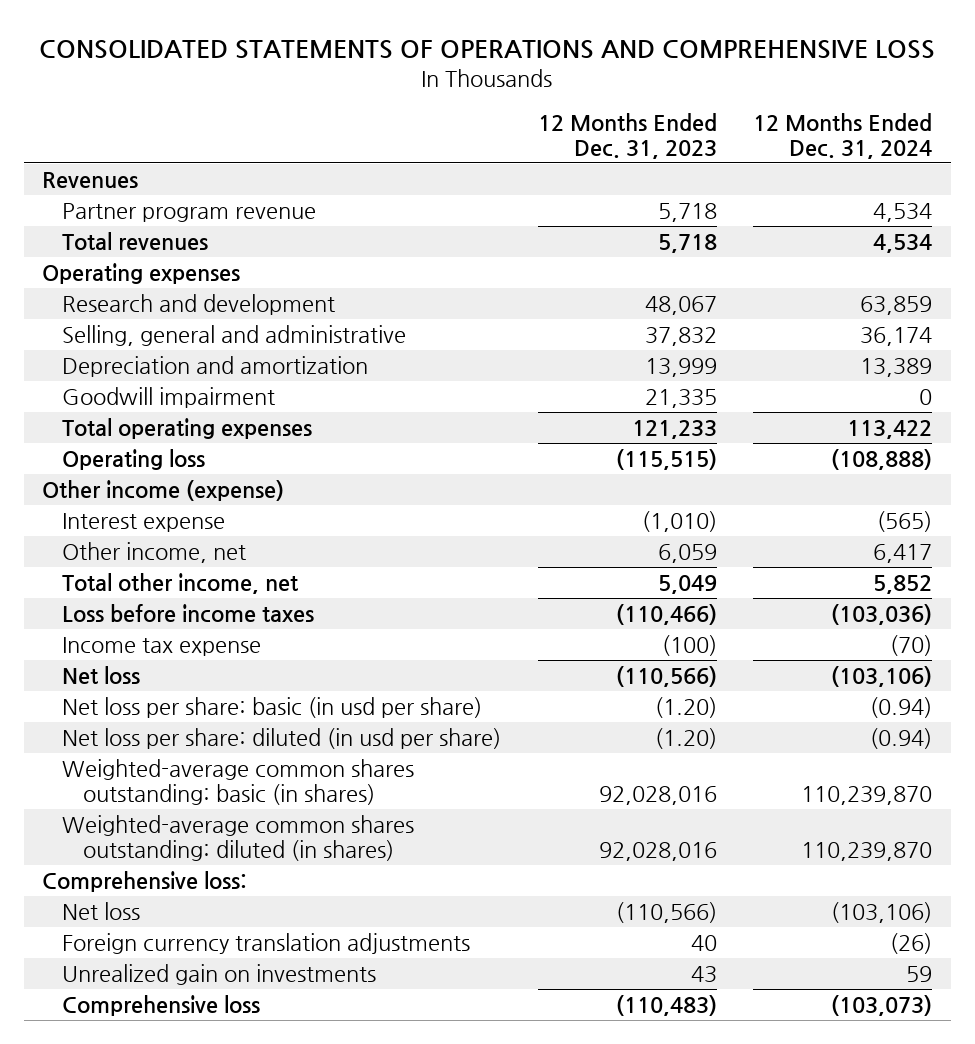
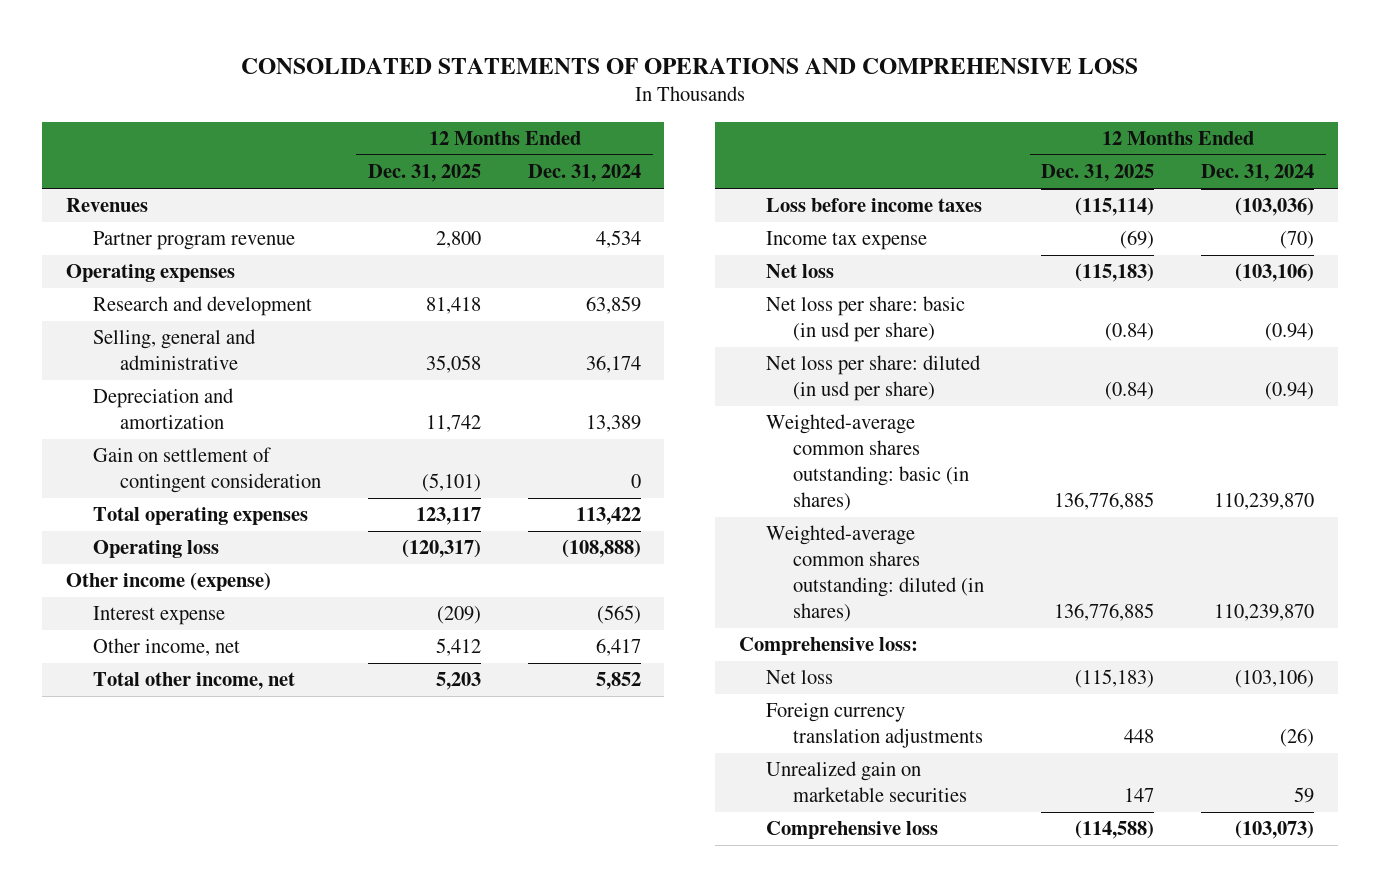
[537,113,717,159] 12 Months Ended Dec. 31, 2023 -> none
none -> [368,164,482,183] Dec. 31, 2025
[62,231,209,250] Total revenues -> none
[62,386,276,408] Goodwill impairment -> none
none -> [92,447,322,494] Gain on settlement of contingent consideration
[62,963,377,985] Unrealized gain on investments -> [766,761,968,803] Unrealized gain on marketable securities

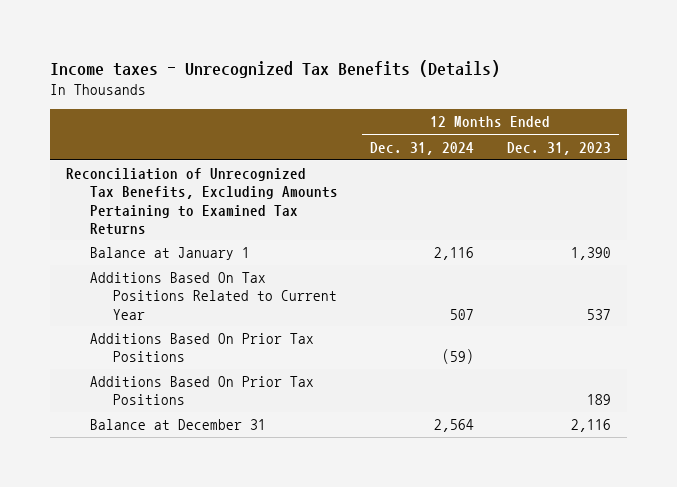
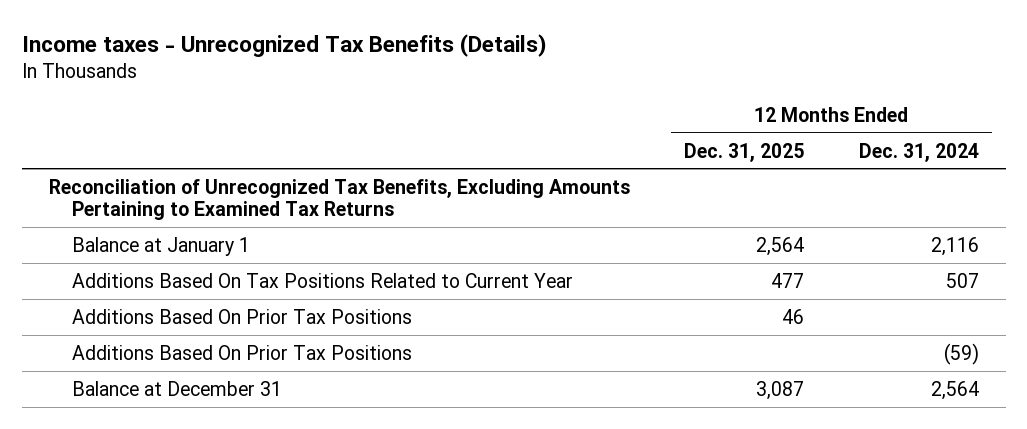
[506,141,611,155] Dec. 31, 2023 -> none
none -> [684,142,805,162] Dec. 31, 2025
[89,333,314,363] Additions Based On Prior Tax Positions -> [71,344,412,360] Additions Based On Prior Tax Positions

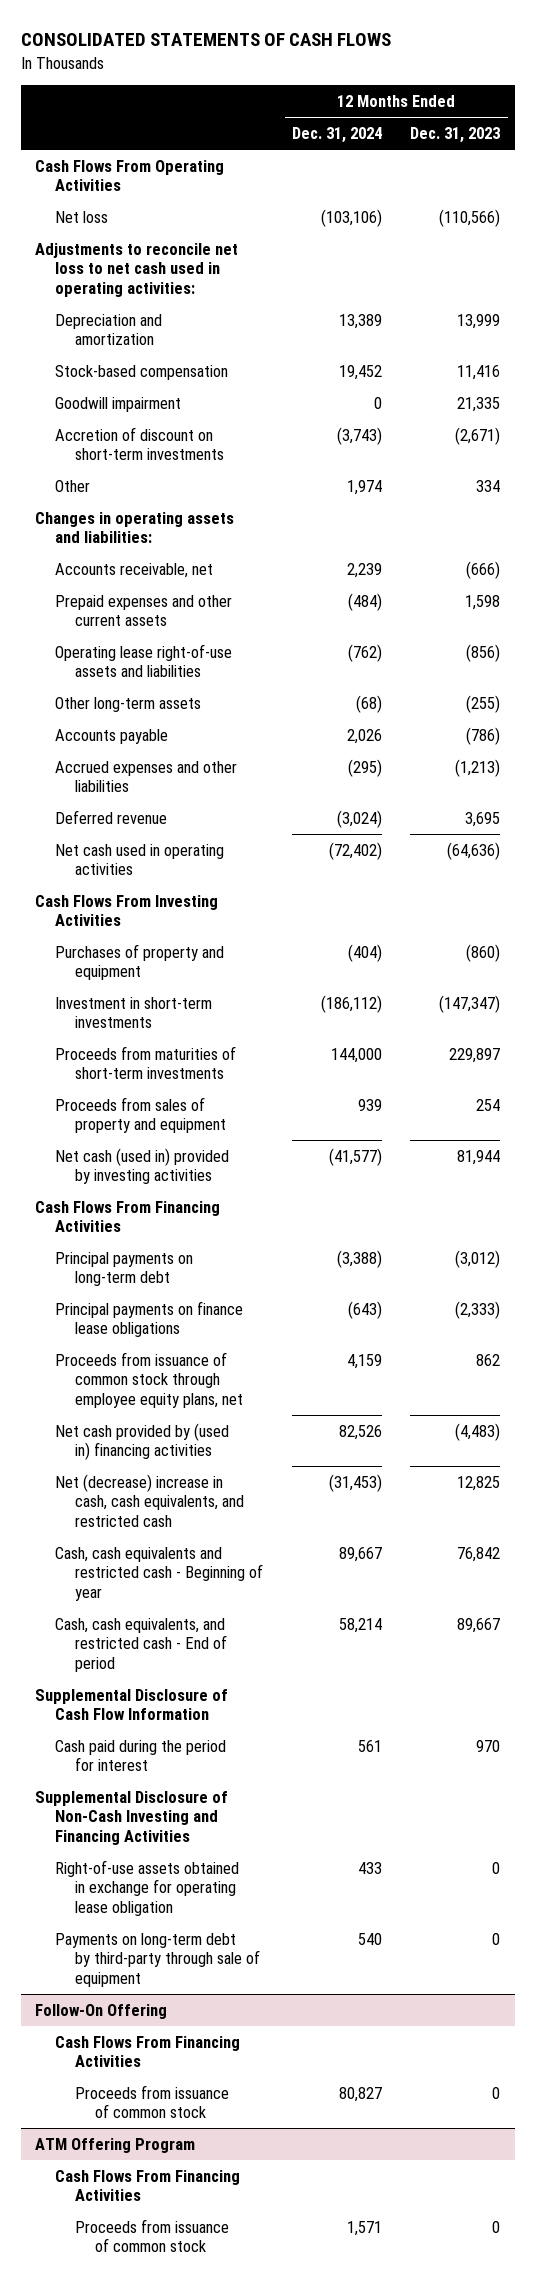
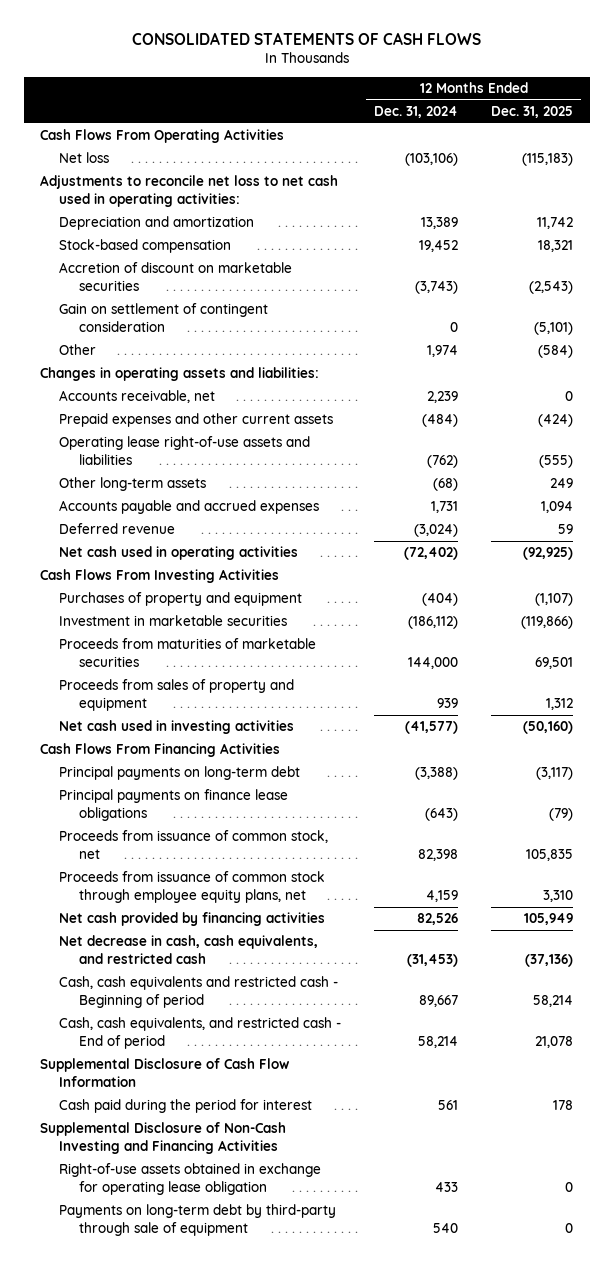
[410,127,501,144] Dec. 31, 2023 -> none
none -> [491,106,574,119] Dec. 31, 2025
[55,396,182,412] Goodwill impairment -> none
[55,426,224,461] Accretion of discount on short-term investments -> [59,262,293,291] Accretion of discount on marketable securities
none -> [59,303,269,332] Gain on settlement of contingent consideration
[55,760,238,793] Accrued expenses and other liabilities -> none
[55,728,169,744] Accounts payable -> [59,500,320,515] Accounts payable and accrued expenses
[346,728,382,744] 2,026 -> [431,501,459,514] 1,731
[55,996,213,1029] Investment in short-term investments -> [59,615,288,627] Investment in marketable securities
[55,1045,237,1080] Proceeds from maturities of short-term investments -> [59,638,317,667] Proceeds from maturities of marketable securities
[55,1147,230,1185] Net cash (used in) provided by investing activities -> [59,720,295,735] Net cash used in investing activities
none -> [59,830,329,859] Proceeds from issuance of common stock, net
[55,1422,230,1461] Net cash provided by (used in) financing activities -> [59,912,326,927] Net cash provided by financing activities
[55,1473,244,1527] Net (decrease) increase in cash, cash equivalents, and restricted cash -> [59,935,319,964] Net decrease in cash, cash equivalents, and restricted cash
[55,1546,263,1601] Cash, cash equivalents and restricted cash - Beginning of year -> [59,976,339,1008] Cash, cash equivalents and restricted cash - Beginning of period
[35,2003,168,2019] Follow-On Offering -> none
[55,2035,241,2068] Cash Flows From Financing Activities -> none
[74,2084,229,2119] Proceeds from issuance of common stock -> none
[35,2137,196,2153] ATM Offering Program -> none
[55,2169,241,2202] Cash Flows From Financing Activities -> none
[74,2218,229,2253] Proceeds from issuance of common stock -> none

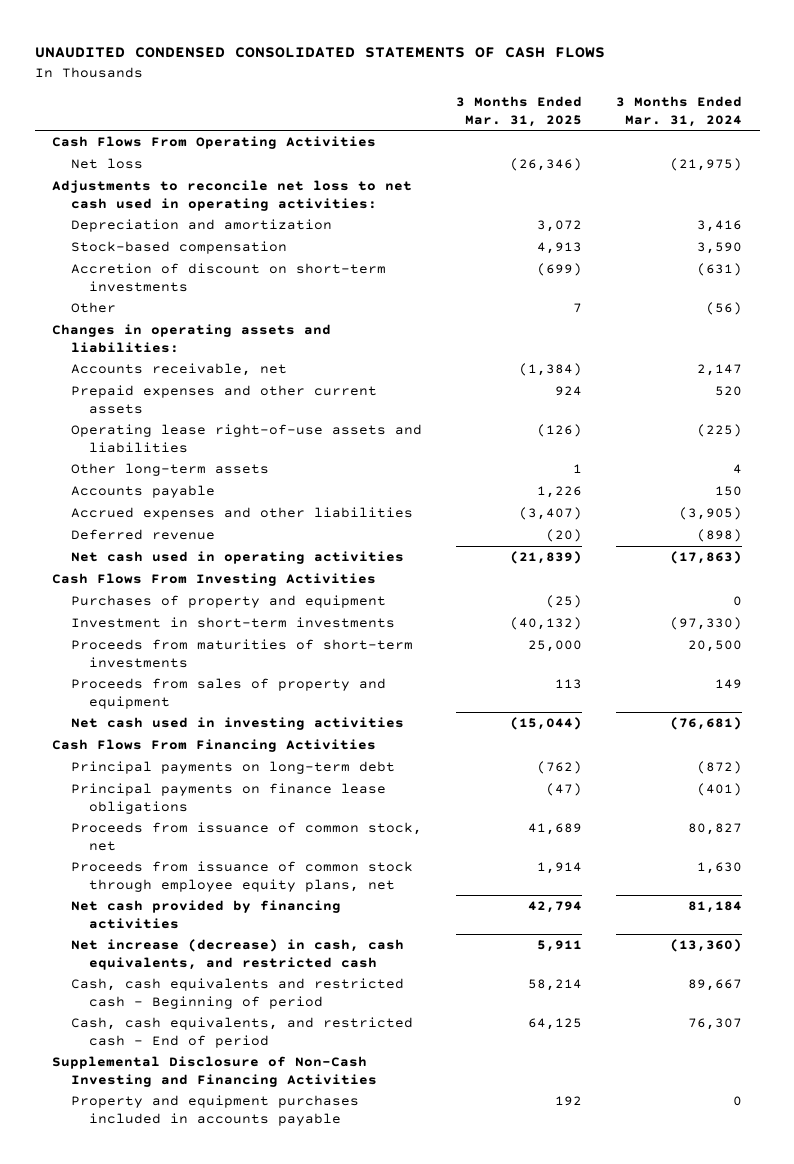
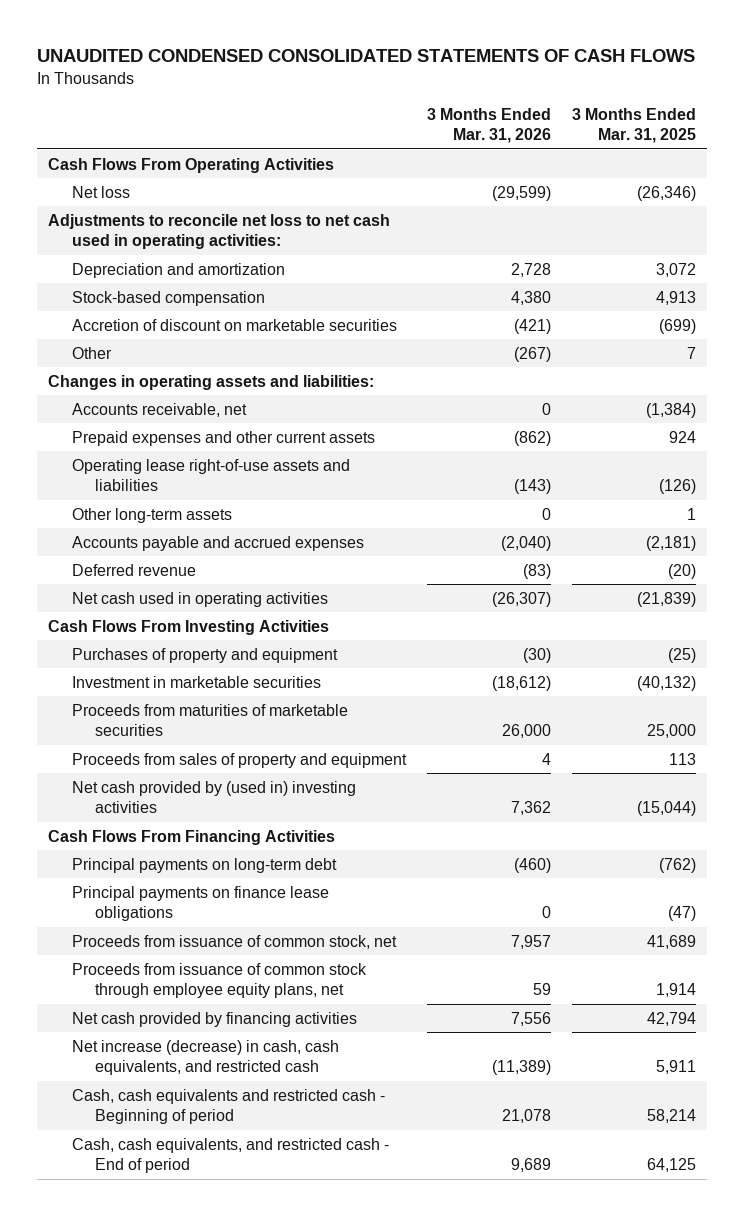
[616,96,743,127] 3 Months Ended Mar. 31, 2024 -> none
none -> [426,107,551,144] 3 Months Ended Mar. 31, 2026
[70,263,386,292] Accretion of discount on short-term investments -> [71,318,397,331] Accretion of discount on marketable securities
[70,507,413,521] Accrued expenses and other liabilities -> none
[70,485,215,499] Accounts payable -> [71,535,364,551] Accounts payable and accrued expenses
[537,486,583,499] 1,226 -> [645,535,696,551] (2,181)
[70,617,395,629] Investment in short-term investments -> [71,675,321,688] Investment in marketable securities
[70,639,413,668] Proceeds from maturities of short-term investments -> [71,703,348,737] Proceeds from maturities of marketable securities
[70,717,404,731] Net cash used in investing activities -> [71,780,356,814] Net cash provided by (used in) investing activities
[51,1056,377,1087] Supplemental Disclosure of Non-Cash Investing and Financing Activities -> none
[70,1095,359,1126] Property and equipment purchases included in accounts payable -> none

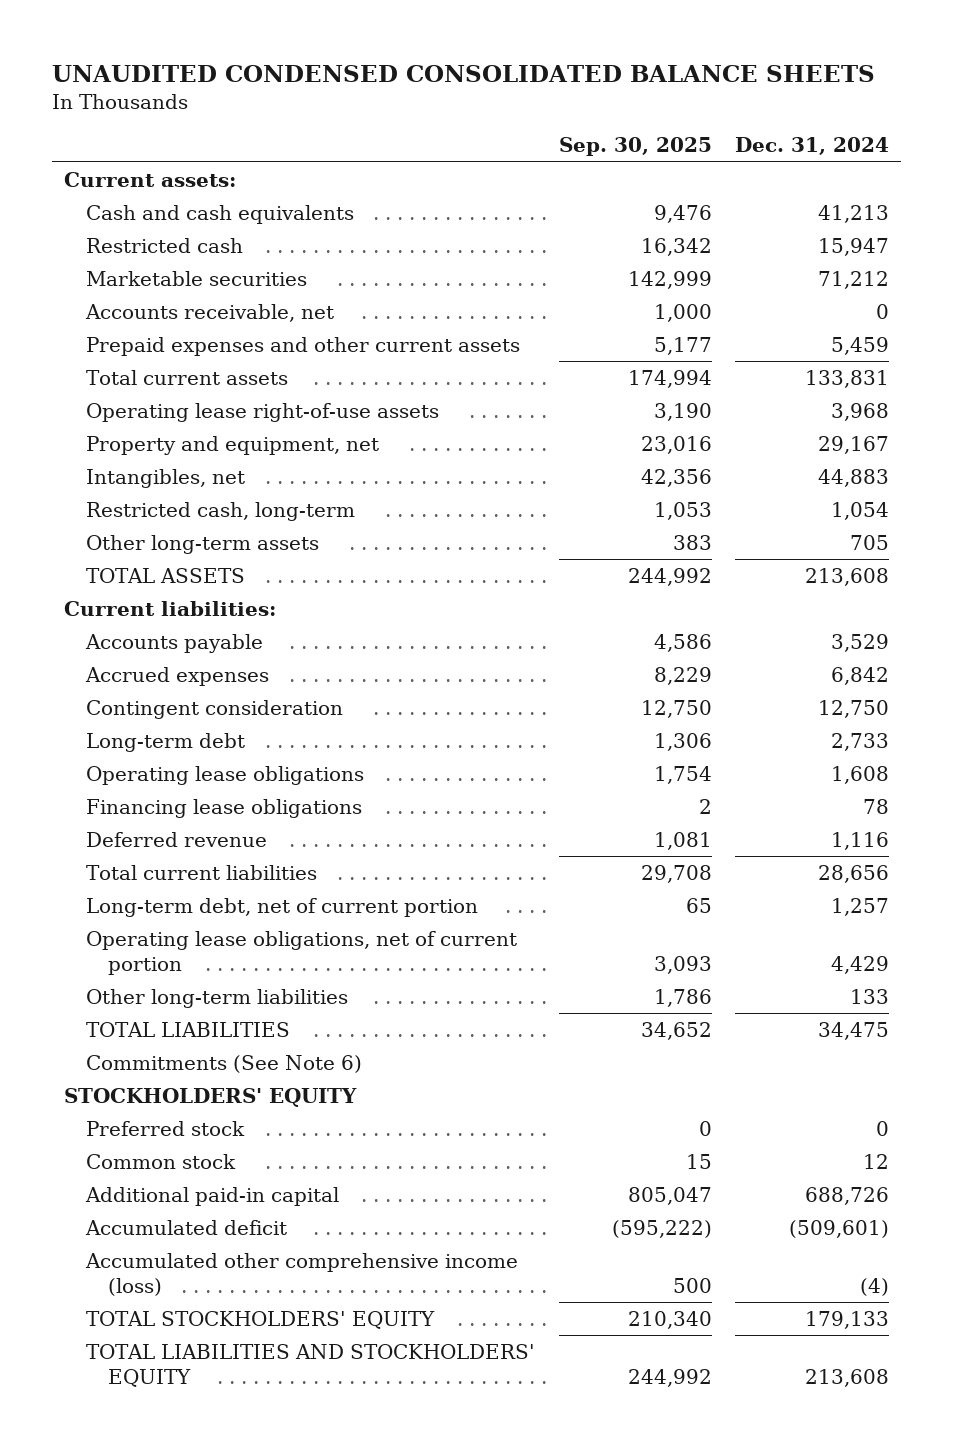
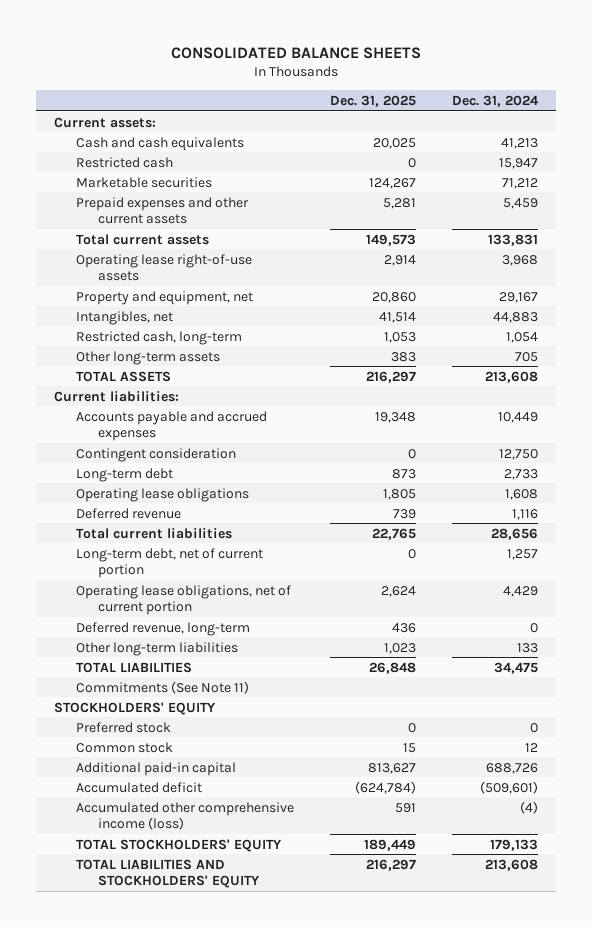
[51,65,875,83] UNAUDITED CONDENSED CONSOLIDATED BALANCE SHEETS -> [171,46,422,59] CONSOLIDATED BALANCE SHEETS
[558,137,712,157] Sep. 30, 2025 -> none
none -> [329,94,416,107] Dec. 31, 2025
[84,303,334,322] Accounts receivable, net -> none
[84,633,263,653] Accounts payable -> none
[84,666,269,686] Accrued expenses -> none
none -> [76,410,268,442] Accounts payable and accrued expenses
[85,798,362,818] Financing lease obligations -> none
none -> [76,621,251,636] Deferred revenue, long-term
[85,1054,362,1073] Commitments (See Note 6) -> [76,680,250,694] Commitments (See Note 11)

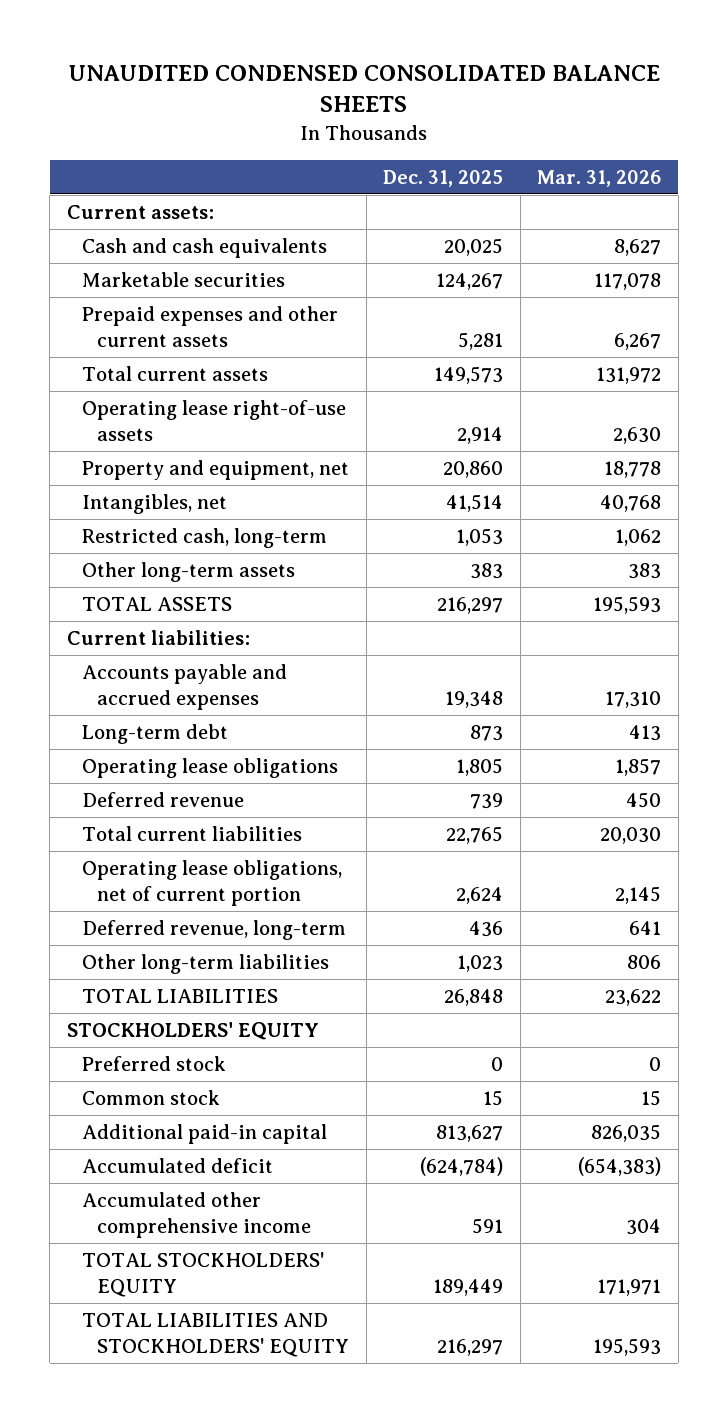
[171,46,422,59] CONSOLIDATED BALANCE SHEETS -> [68,64,660,113] UNAUDITED CONDENSED CONSOLIDATED BALANCE SHEETS
[451,94,539,107] Dec. 31, 2024 -> none
none -> [537,169,662,187] Mar. 31, 2026
[76,156,174,168] Restricted cash -> none
[76,447,237,462] Contingent consideration -> none
[76,547,264,579] Long-term debt, net of current portion -> none
[76,680,250,694] Commitments (See Note 11) -> none
[76,801,295,831] Accumulated other comprehensive income (loss) -> [81,1192,312,1238] Accumulated other comprehensive income

